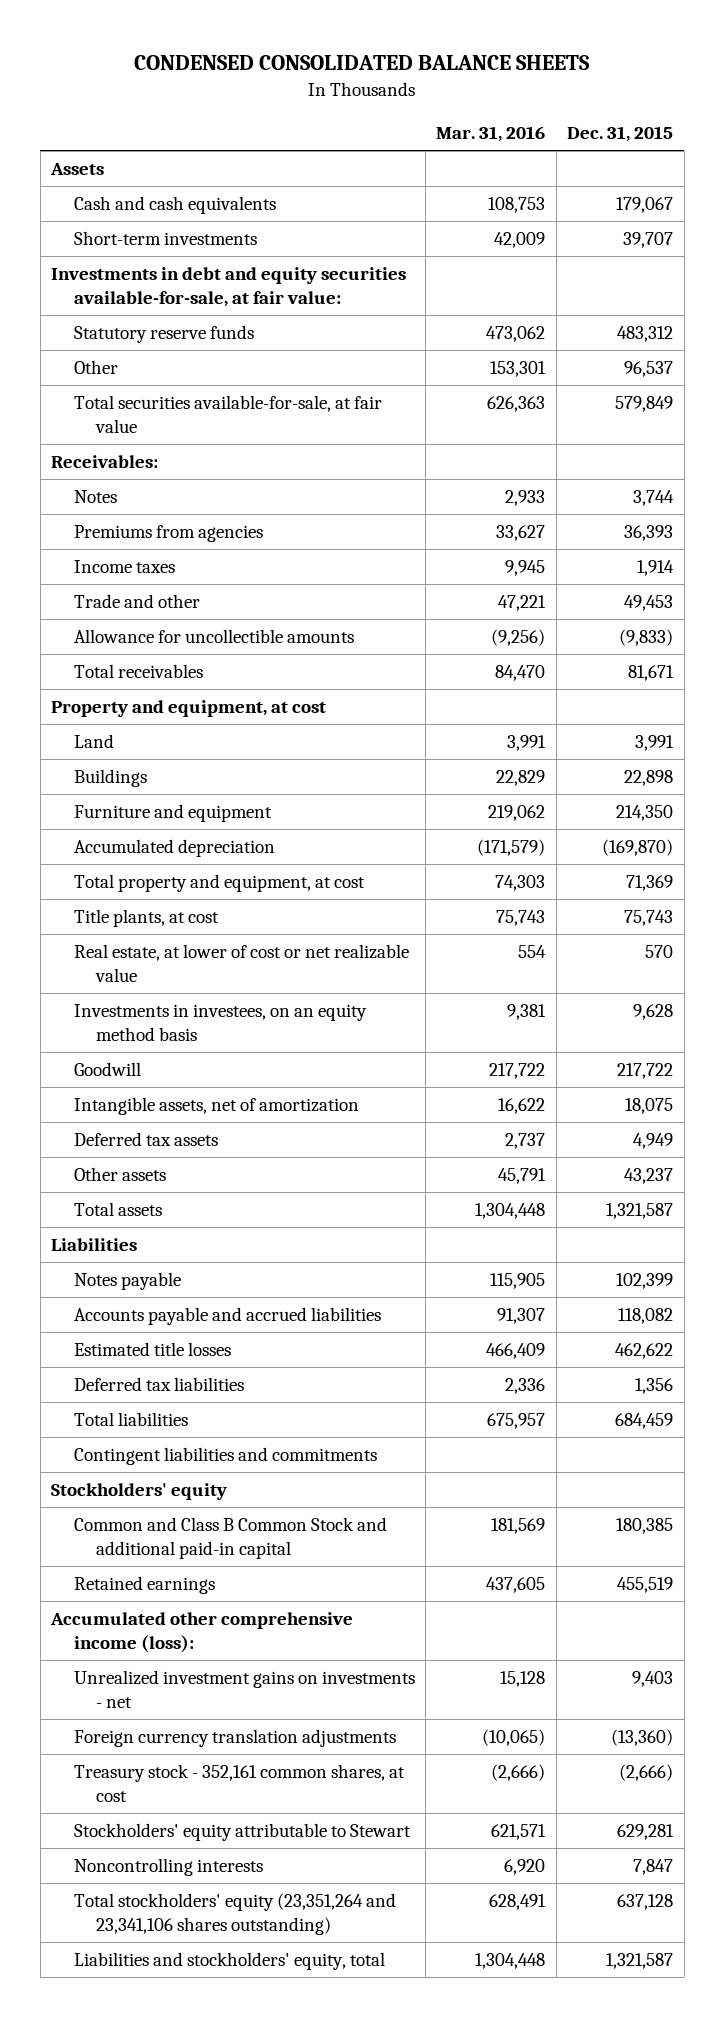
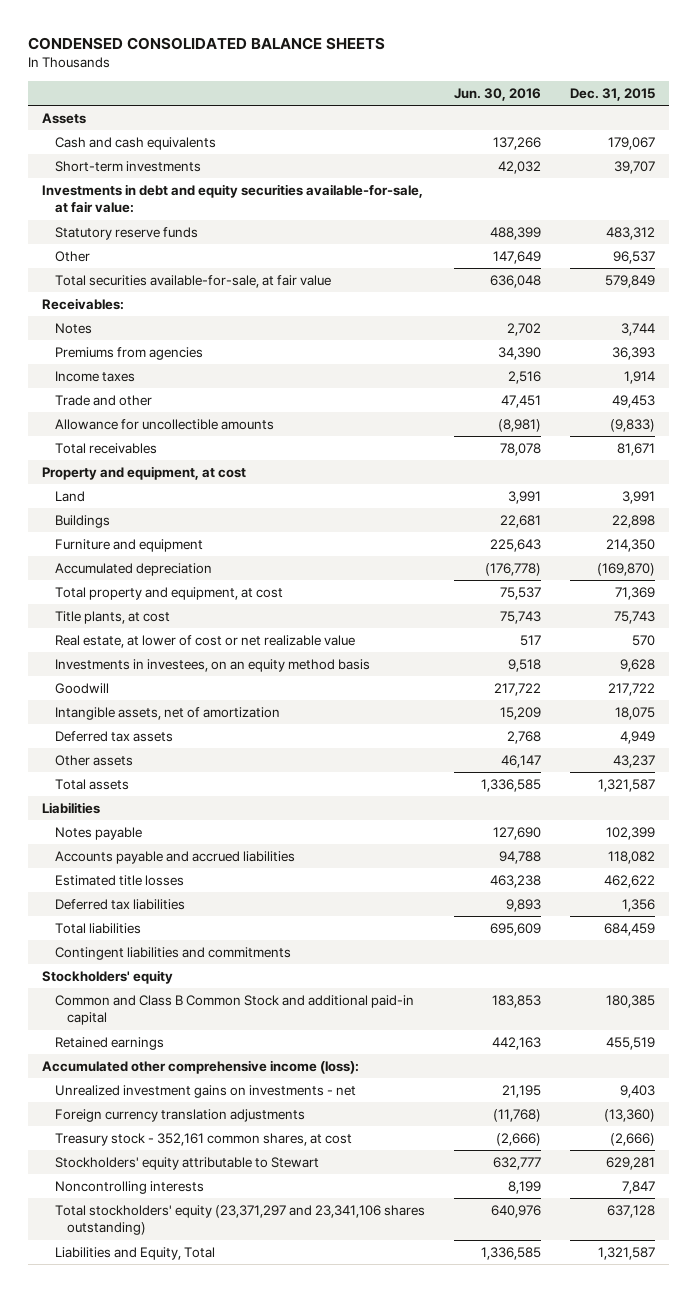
[436,126,546,143] Mar. 31, 2016 -> none
none -> [453,87,541,101] Jun. 30, 2016
[73,1892,396,1935] Total stockholders' equity (23,351,264 and 23,341,106 shares outstanding) -> [54,1205,425,1236] Total stockholders' equity (23,371,297 and 23,341,106 shares outstanding)
[73,1951,385,1970] Liabilities and stockholders' equity, total -> [54,1247,215,1261] Liabilities and Equity, Total

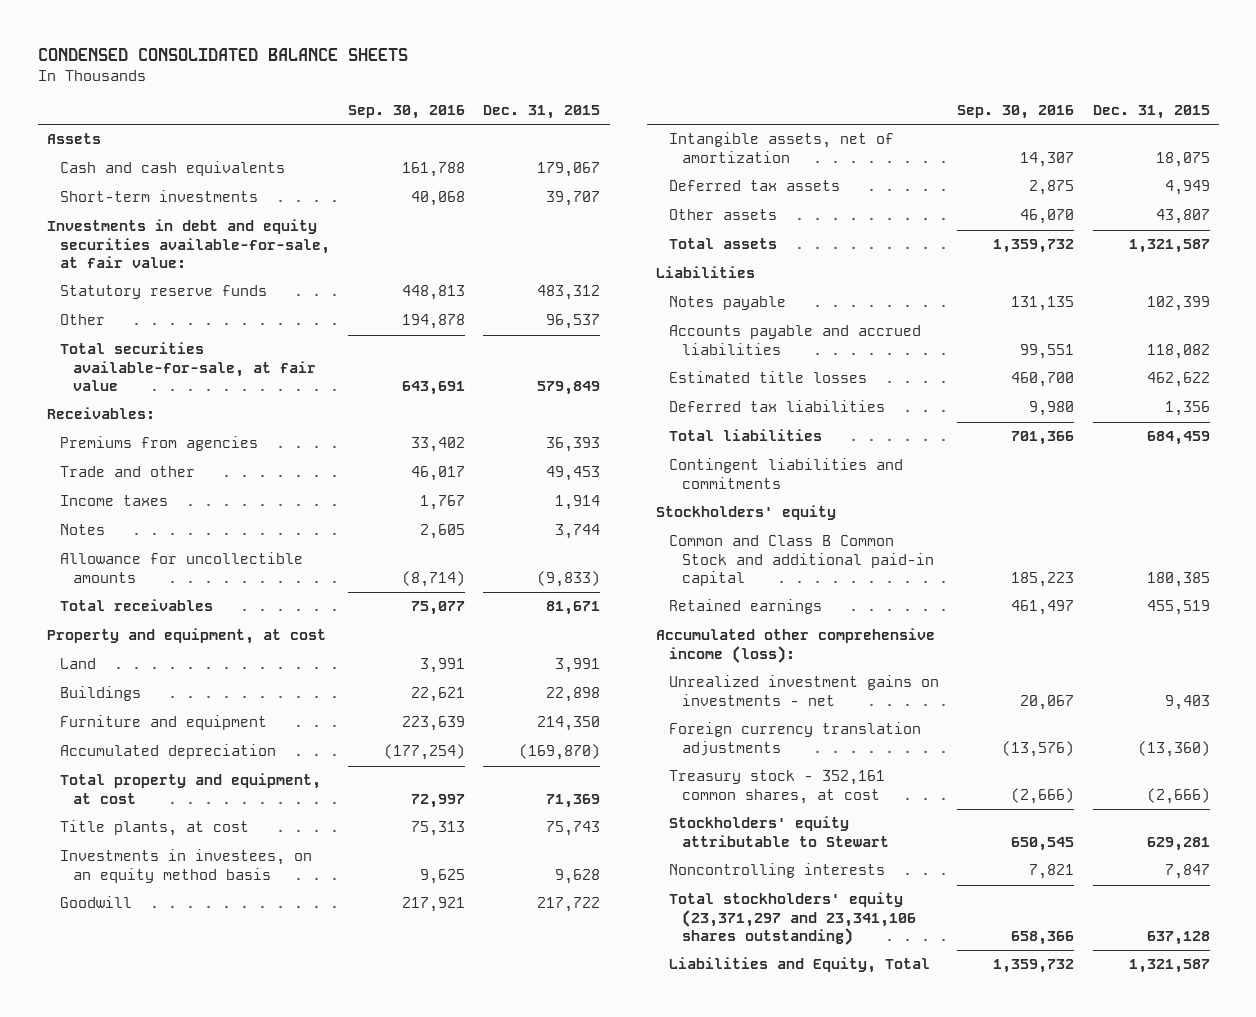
[453,87,541,101] Jun. 30, 2016 -> none
none -> [348,105,466,120] Sep. 30, 2016
[54,371,135,383] Income taxes -> [59,495,168,507] Income taxes
[54,323,92,335] Notes -> [59,524,105,536] Notes
[54,635,355,649] Real estate, at lower of cost or net realizable value -> none
[612,755,655,769] 43,237 -> [1155,209,1210,225] 43,807

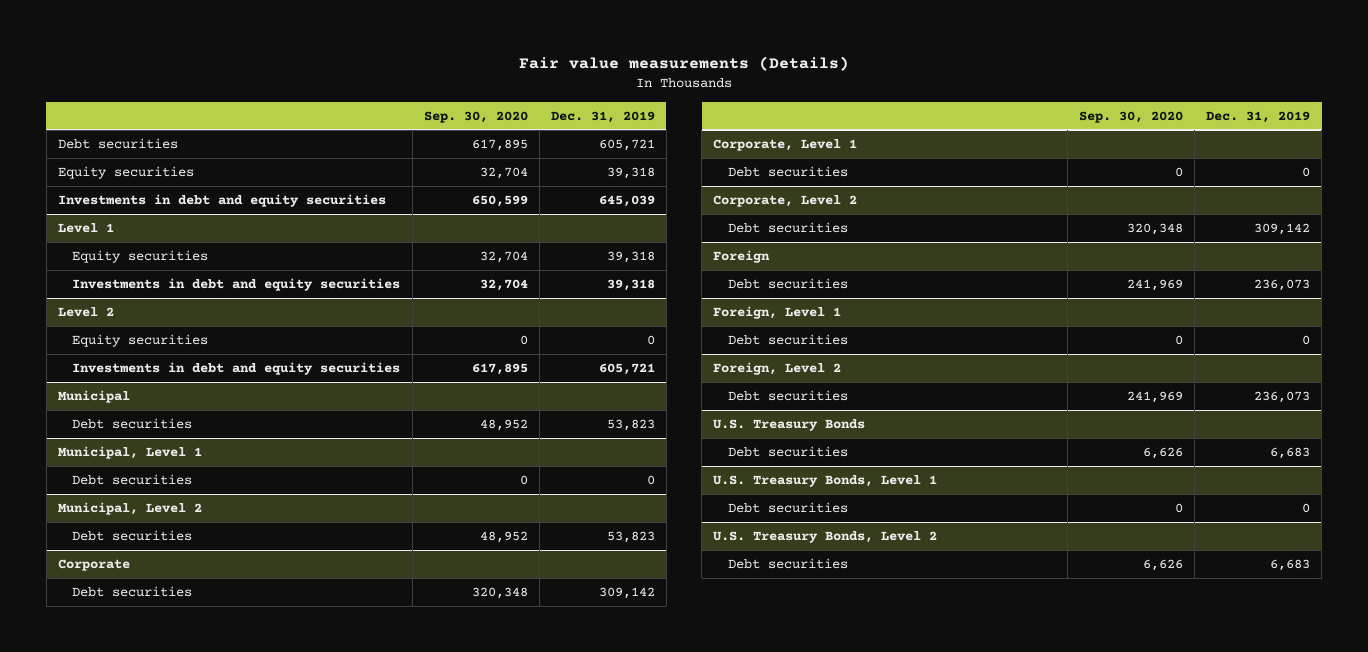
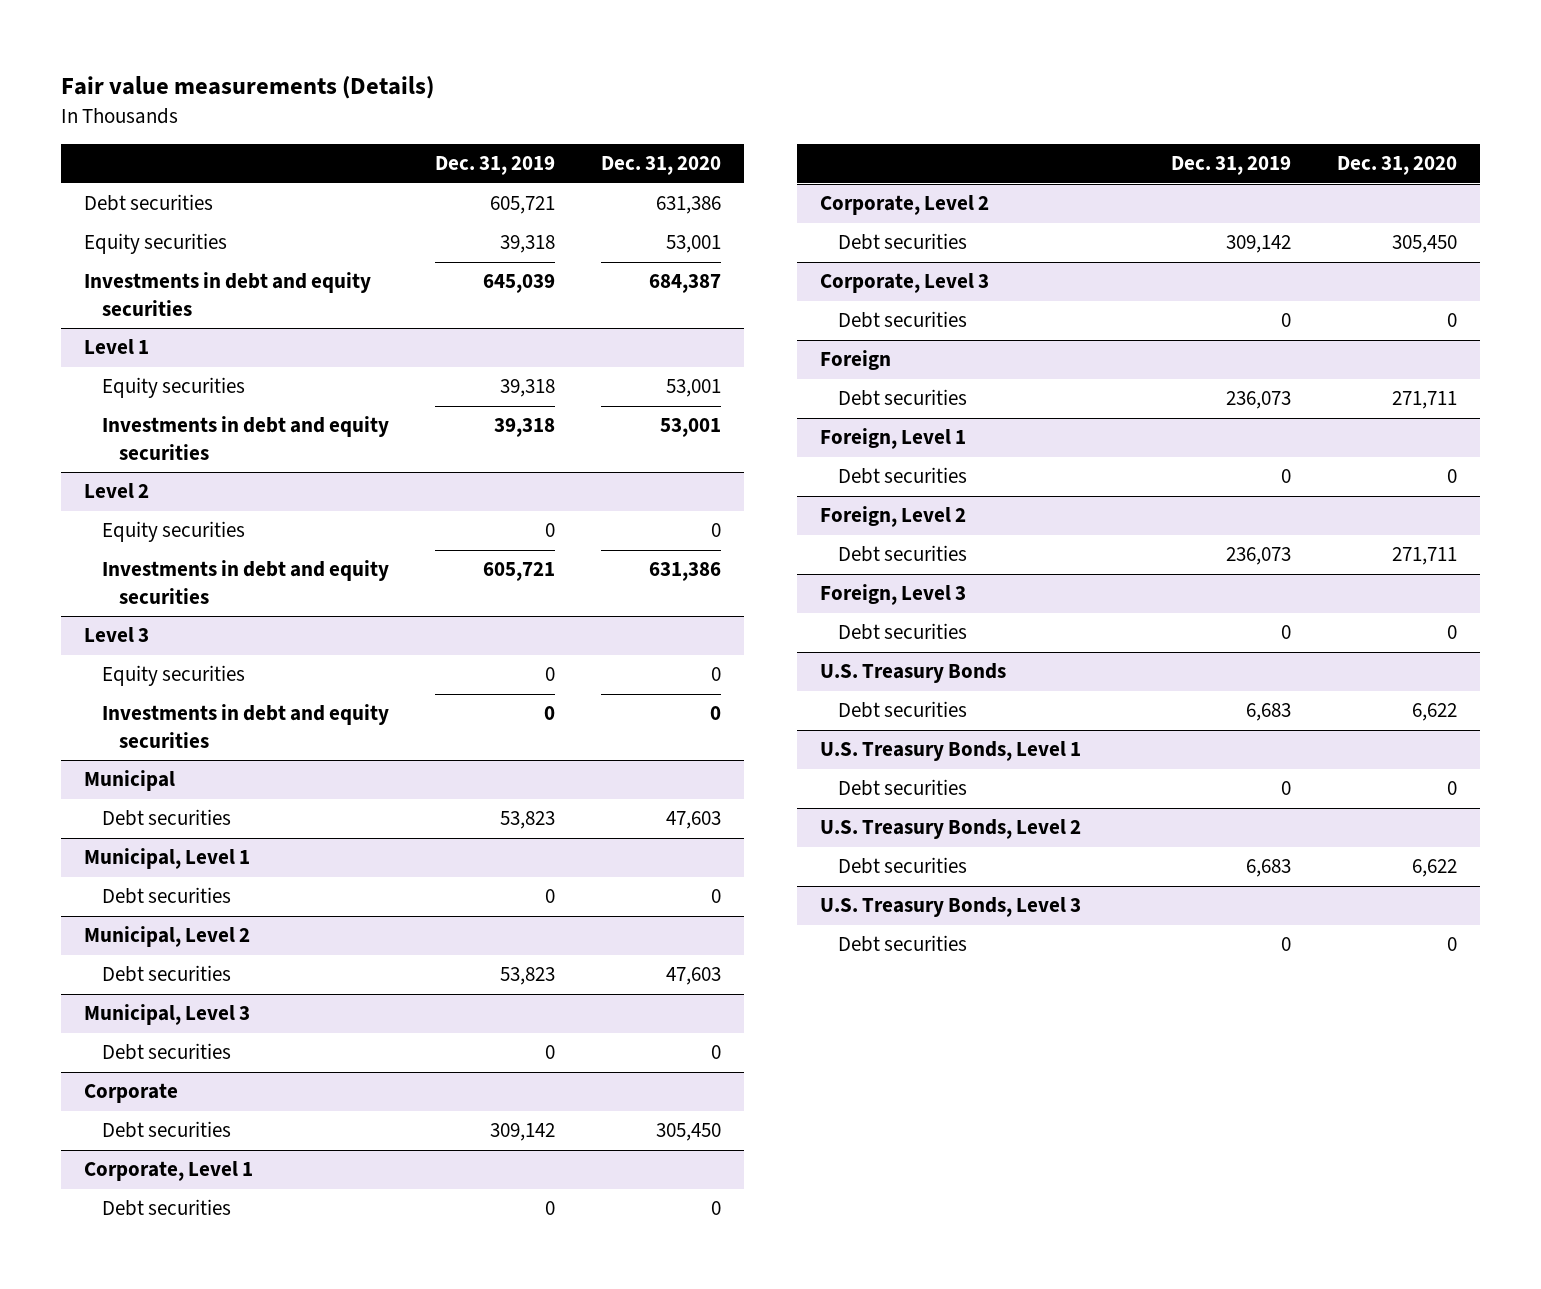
[423,110,528,123] Sep. 30, 2020 -> none
none -> [600,156,721,176] Dec. 31, 2020
none -> [84,627,150,643] Level 3
none -> [101,665,245,687] Equity securities
none -> [101,704,389,748] Investments in debt and equity securities
none -> [84,1004,251,1026] Municipal, Level 3
none -> [101,1043,231,1061] Debt securities
none -> [819,273,989,294] Corporate, Level 3
none -> [837,311,967,329] Debt securities
none -> [819,584,966,606] Foreign, Level 3
none -> [837,623,967,641] Debt securities
none -> [819,897,1081,918] U.S. Treasury Bonds, Level 3
none -> [837,935,967,953] Debt securities

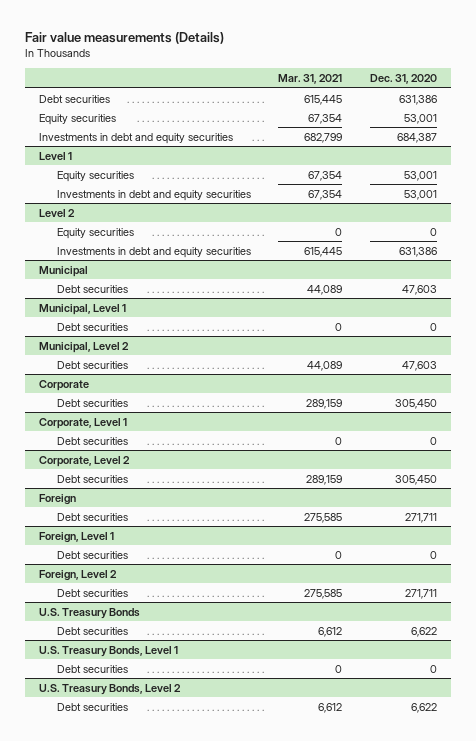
[434,156,555,176] Dec. 31, 2019 -> none
none -> [278,74,343,85] Mar. 31, 2021
[84,627,150,643] Level 3 -> none
[101,665,245,687] Equity securities -> none
[101,704,389,748] Investments in debt and equity securities -> none
[84,1004,251,1026] Municipal, Level 3 -> none
[101,1043,231,1061] Debt securities -> none
[819,273,989,294] Corporate, Level 3 -> none
[837,311,967,329] Debt securities -> none
[819,584,966,606] Foreign, Level 3 -> none
[837,623,967,641] Debt securities -> none
[819,897,1081,918] U.S. Treasury Bonds, Level 3 -> none
[837,935,967,953] Debt securities -> none

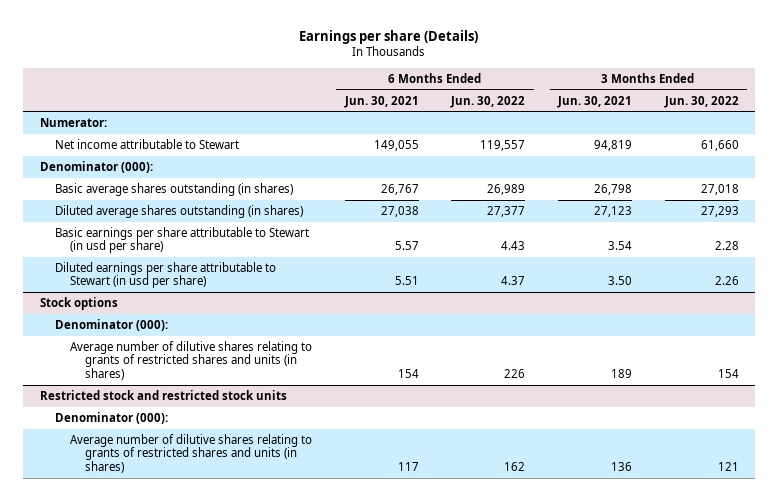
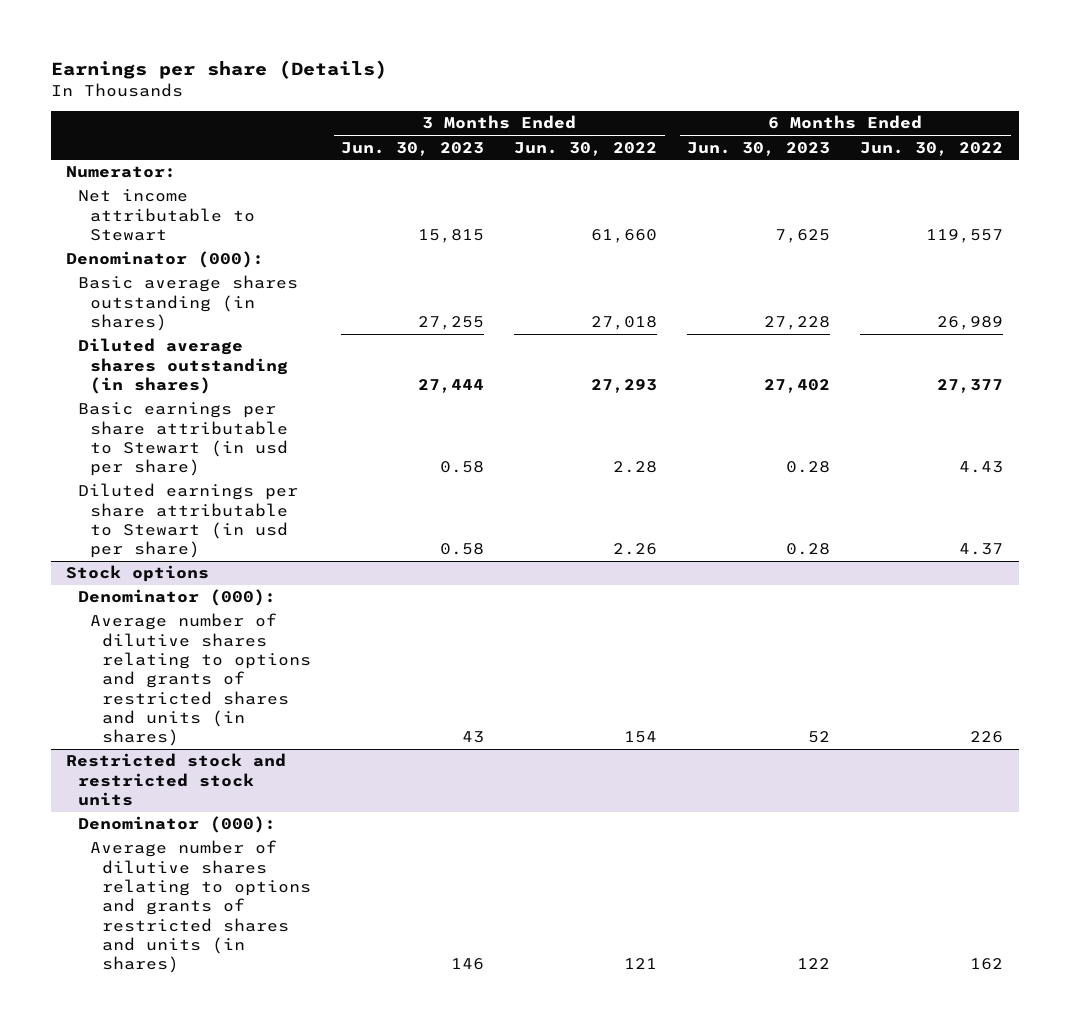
[343,95,419,108] Jun. 30, 2021 -> none
[557,95,633,108] Jun. 30, 2021 -> none
none -> [341,141,485,156] Jun. 30, 2023
none -> [687,141,831,156] Jun. 30, 2023
[69,341,312,380] Average number of dilutive shares relating to grants of restricted shares and units (in shares) -> [90,613,312,747] Average number of dilutive shares relating to options and grants of restricted shares and units (in shares)
[69,434,312,473] Average number of dilutive shares relating to grants of restricted shares and units (in shares) -> [90,840,312,974] Average number of dilutive shares relating to options and grants of restricted shares and units (in shares)

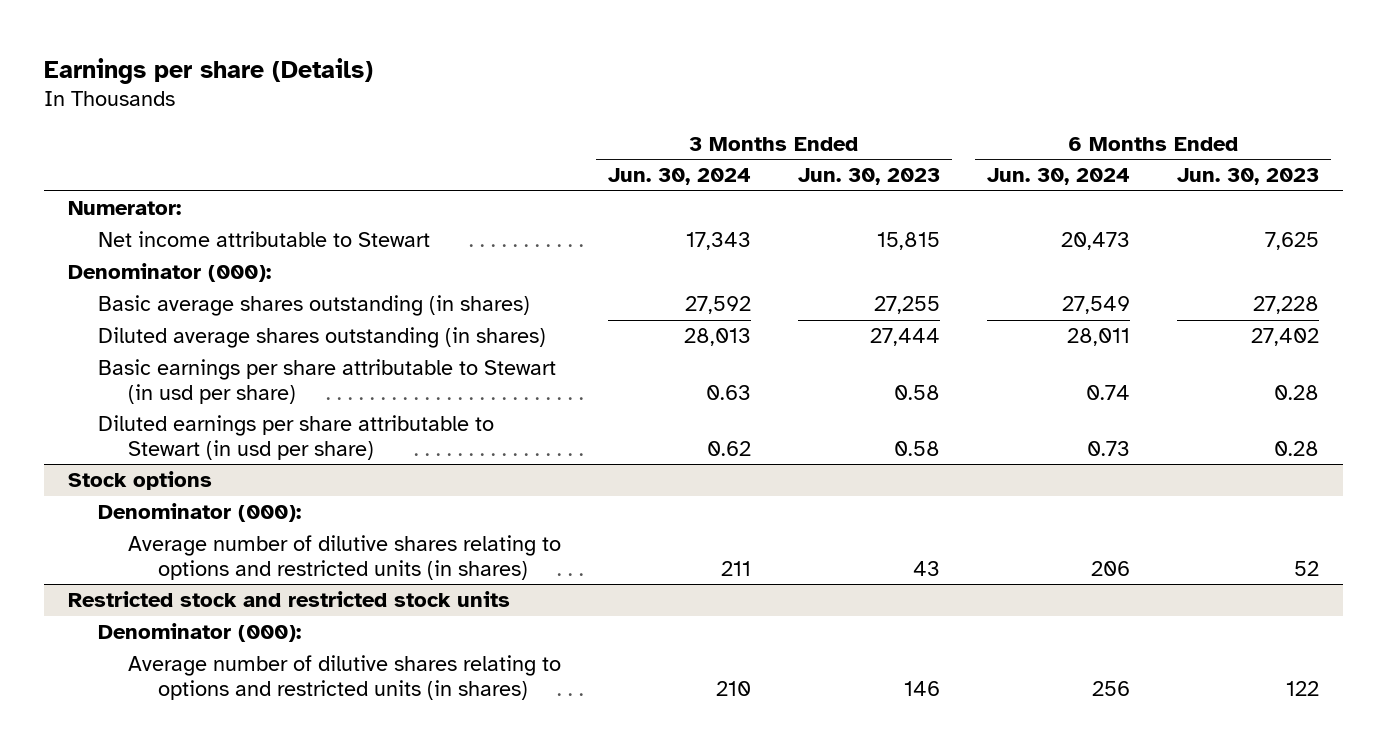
[514,141,658,156] Jun. 30, 2022 -> none
[860,141,1004,156] Jun. 30, 2022 -> none
none -> [607,168,751,186] Jun. 30, 2024
none -> [987,168,1131,186] Jun. 30, 2024
[90,613,312,747] Average number of dilutive shares relating to options and grants of restricted shares and units (in shares) -> [127,535,561,580] Average number of dilutive shares relating to options and restricted units (in shares)
[90,840,312,974] Average number of dilutive shares relating to options and grants of restricted shares and units (in shares) -> [127,655,561,700] Average number of dilutive shares relating to options and restricted units (in shares)

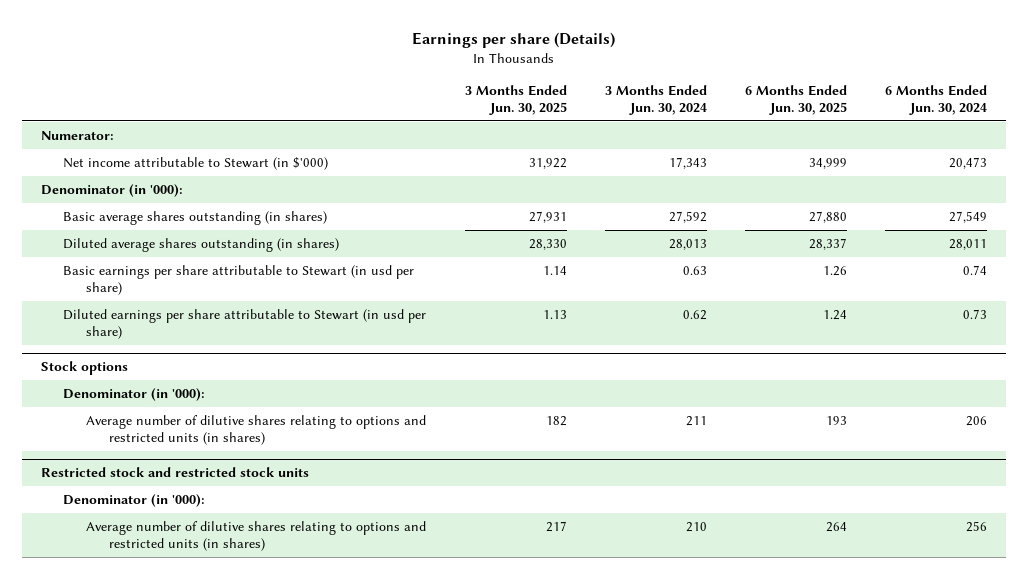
[798,168,941,186] Jun. 30, 2023 -> none
[1177,168,1320,186] Jun. 30, 2023 -> none
none -> [464,84,567,115] 3 Months Ended Jun. 30, 2025
none -> [745,84,848,115] 6 Months Ended Jun. 30, 2025
[97,231,430,248] Net income attributable to Stewart -> [63,156,329,170] Net income attributable to Stewart (in $'000)
[67,263,271,283] Denominator (000): -> [40,183,183,197] Denominator (in '000):
[97,503,301,523] Denominator (000): -> [63,387,206,401] Denominator (in '000):
[97,623,301,643] Denominator (000): -> [63,493,206,507] Denominator (in '000):

